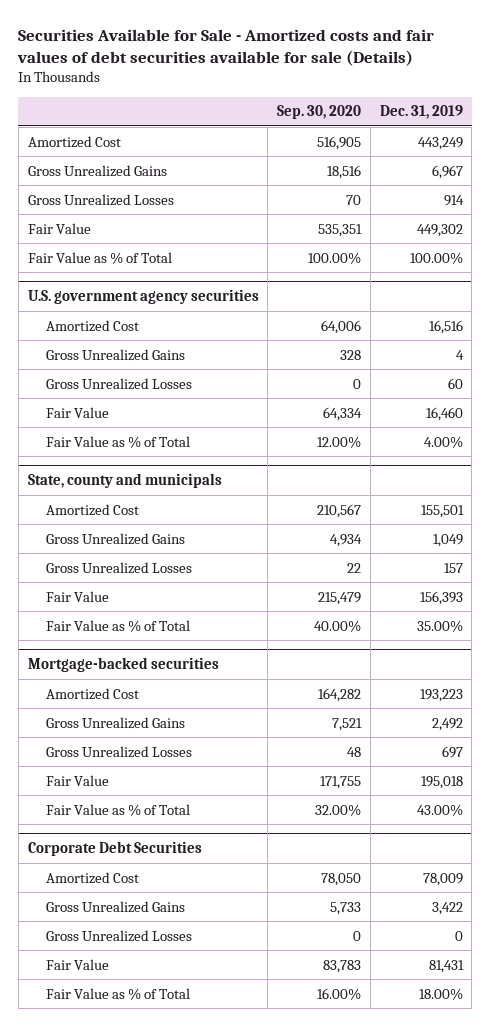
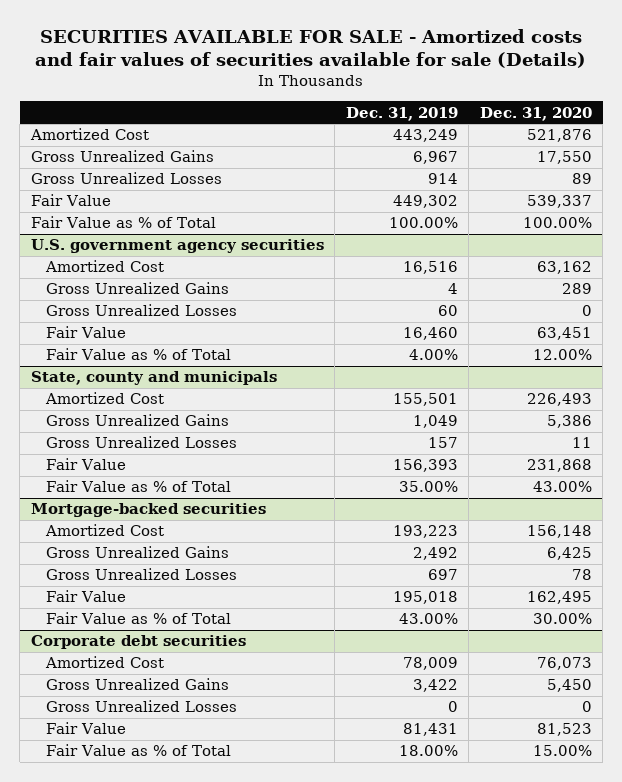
[17,28,435,66] Securities Available for Sale - Amortized costs and fair values of debt securities available for sale (Details) -> [35,28,587,69] SECURITIES AVAILABLE FOR SALE - Amortized costs and fair values of securities available for sale (Details)
[277,105,362,120] Sep. 30, 2020 -> none
none -> [479,106,592,121] Dec. 31, 2020
[27,840,202,856] Corporate Debt Securities -> [30,635,246,650] Corporate debt securities

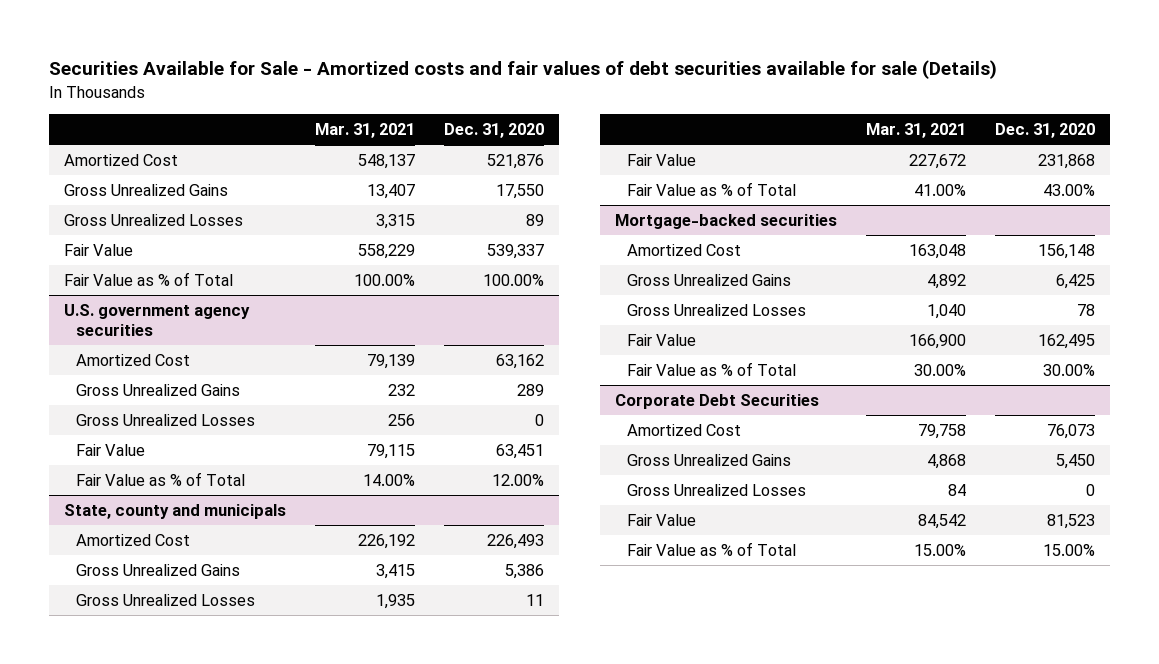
[35,28,587,69] SECURITIES AVAILABLE FOR SALE - Amortized costs and fair values of securities available for sale (Details) -> [49,60,998,80] Securities Available for Sale - Amortized costs and fair values of debt securities available for sale (Details)
[345,106,458,121] Dec. 31, 2019 -> none
none -> [315,123,416,139] Mar. 31, 2021
[30,635,246,650] Corporate debt securities -> [615,393,820,409] Corporate Debt Securities

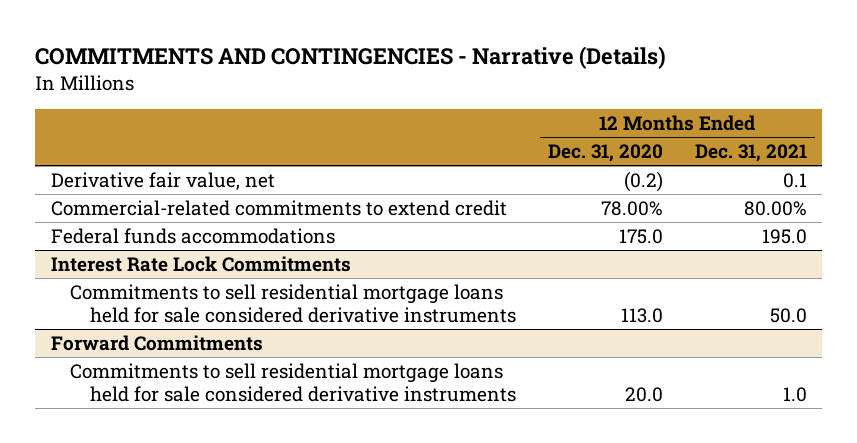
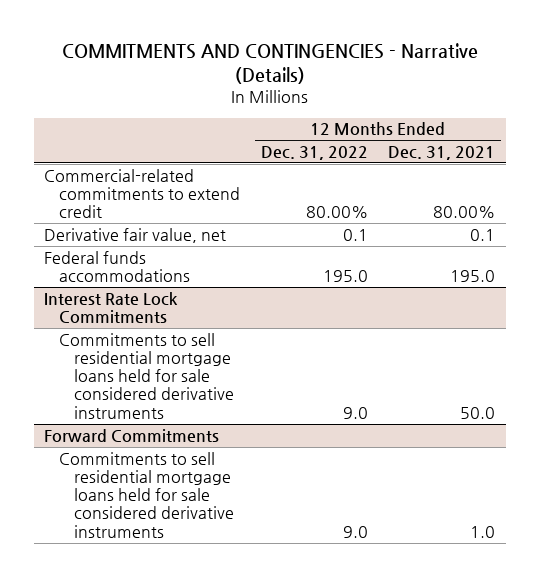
[548,144,664,163] Dec. 31, 2020 -> none
none -> [260,145,368,160] Dec. 31, 2022
[50,171,275,190] Derivative fair value, net -> [43,227,226,243] Derivative fair value, net

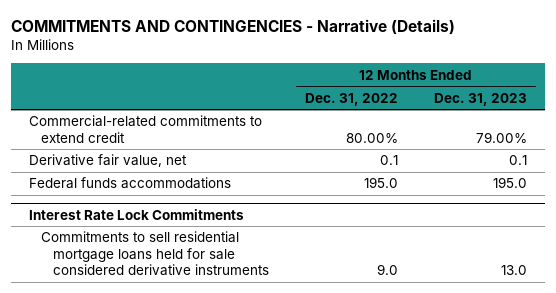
[388,145,496,160] Dec. 31, 2021 -> none
none -> [433,92,527,106] Dec. 31, 2023
[43,428,219,442] Forward Commitments -> none
[58,451,234,538] Commitments to sell residential mortgage loans held for sale considered derivative instruments -> none

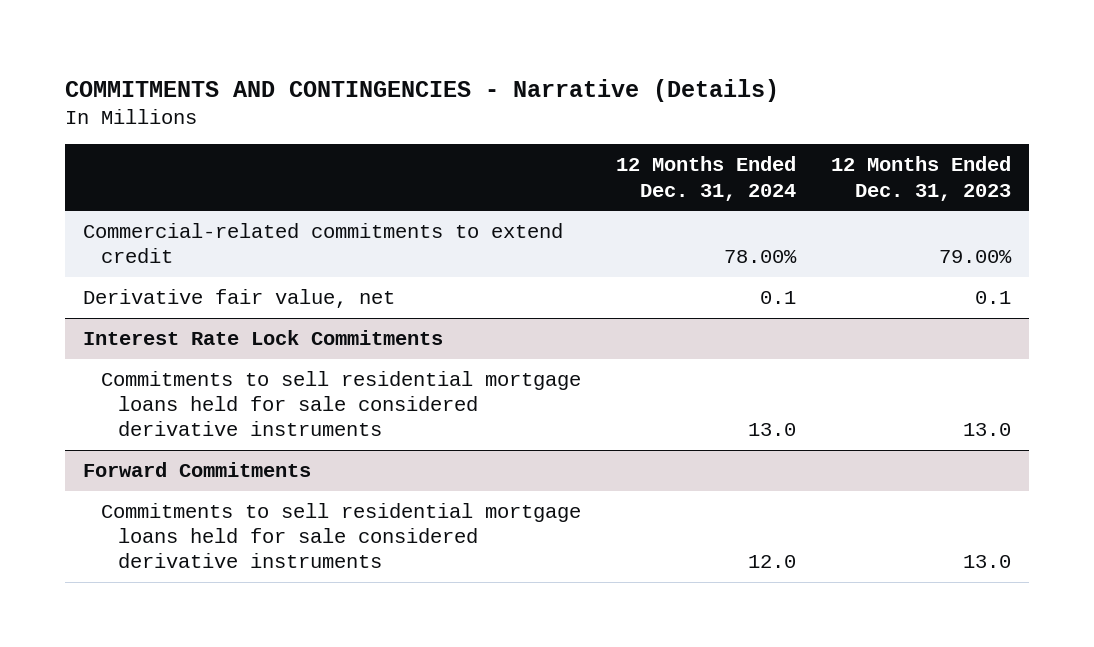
[304,92,398,106] Dec. 31, 2022 -> none
none -> [615,156,796,201] 12 Months Ended Dec. 31, 2024
[29,177,232,190] Federal funds accommodations -> none
none -> [82,462,311,478] Forward Commitments
none -> [100,503,581,569] Commitments to sell residential mortgage loans held for sale considered derivative instruments

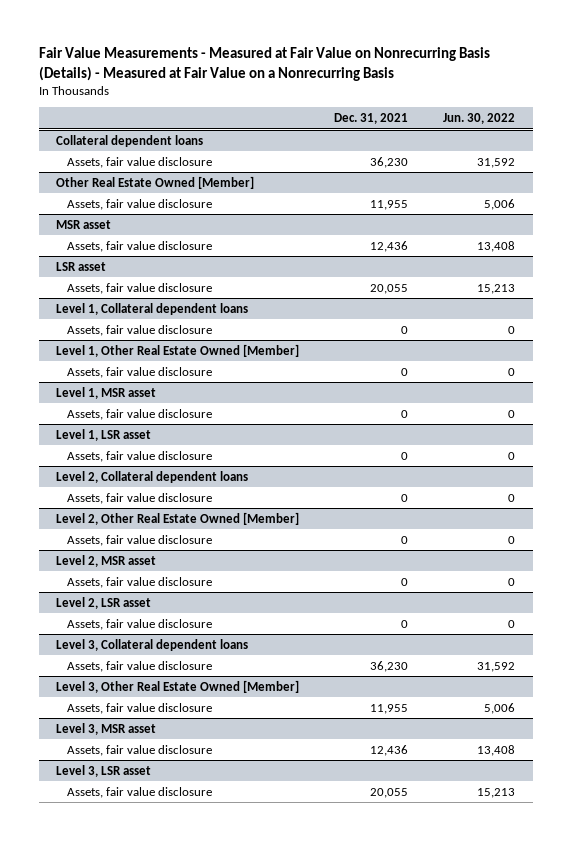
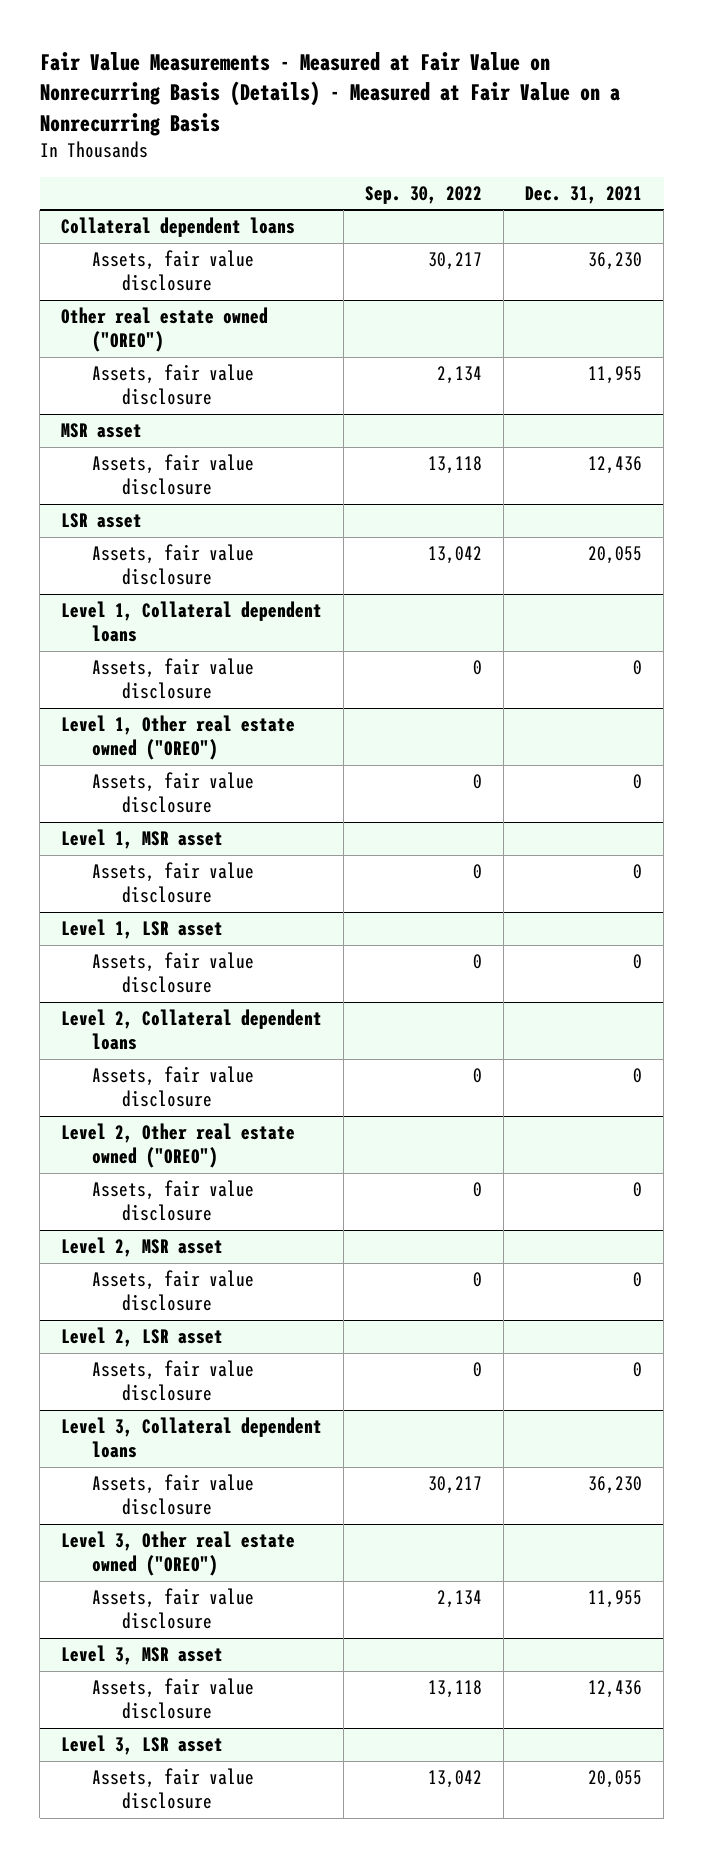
[443,112,516,124] Jun. 30, 2022 -> none
none -> [365,185,483,204] Sep. 30, 2022
[56,175,255,189] Other Real Estate Owned [Member] -> [61,307,269,353] Other real estate owned ("OREO")
[56,343,300,357] Level 1, Other Real Estate Owned [Member] -> [61,715,296,761] Level 1, Other real estate owned ("OREO")
[56,511,300,525] Level 2, Other Real Estate Owned [Member] -> [61,1123,296,1169] Level 2, Other real estate owned ("OREO")
[56,679,300,693] Level 3, Other Real Estate Owned [Member] -> [61,1531,296,1577] Level 3, Other real estate owned ("OREO")

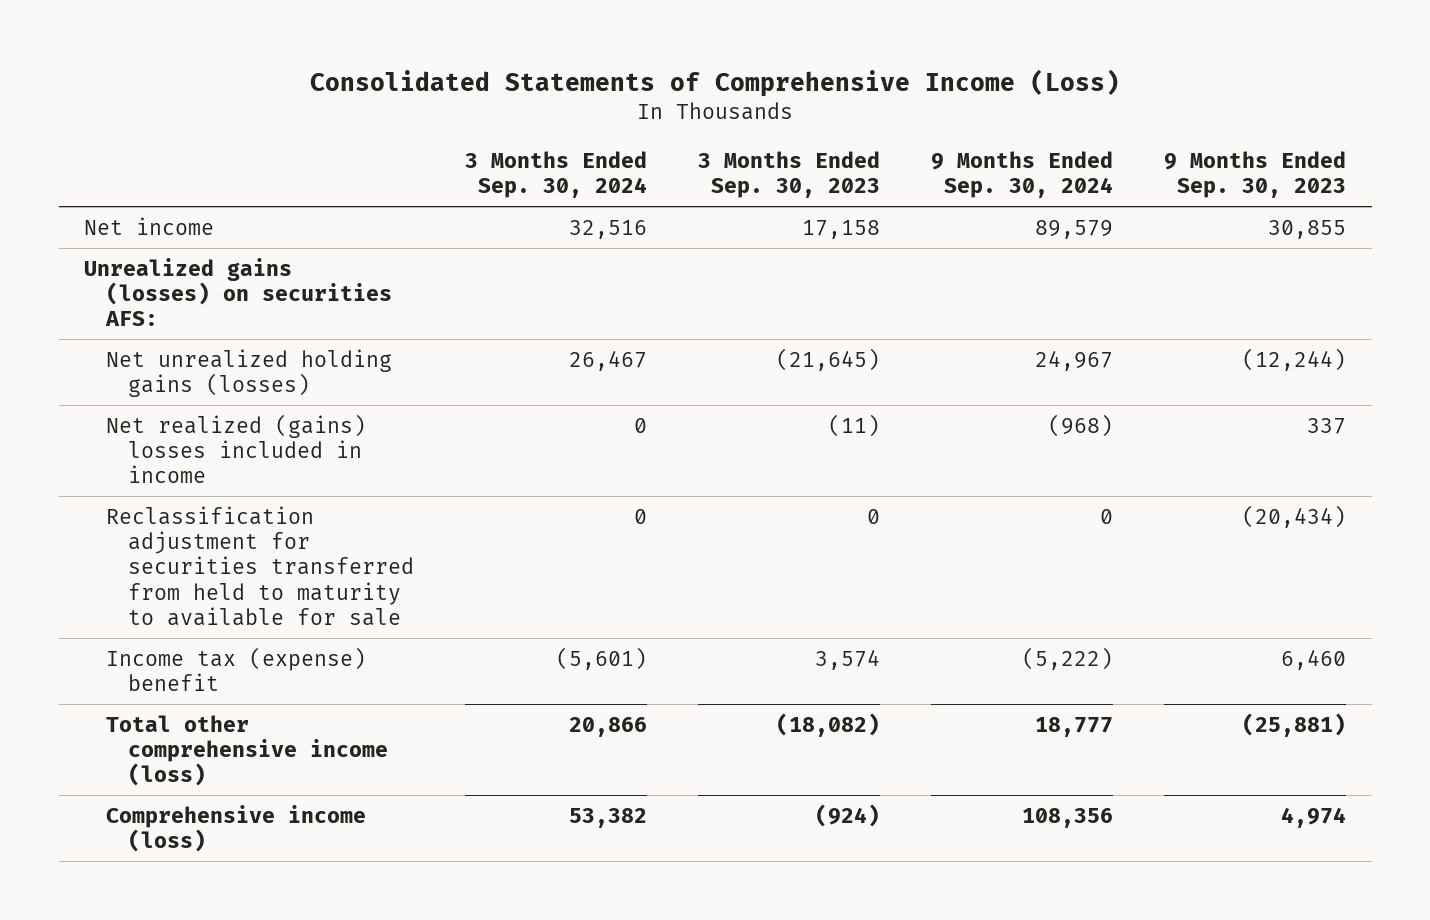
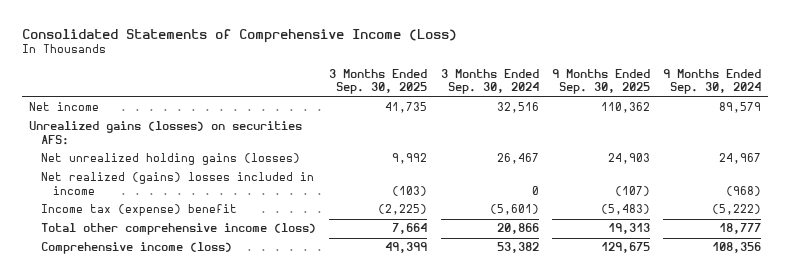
[697,150,880,198] 3 Months Ended Sep. 30, 2023 -> none
[1164,150,1347,198] 9 Months Ended Sep. 30, 2023 -> none
none -> [329,68,428,95] 3 Months Ended Sep. 30, 2025
none -> [551,68,650,95] 9 Months Ended Sep. 30, 2025
[106,505,414,626] Reclassification adjustment for securities transferred from held to maturity to available for sale -> none

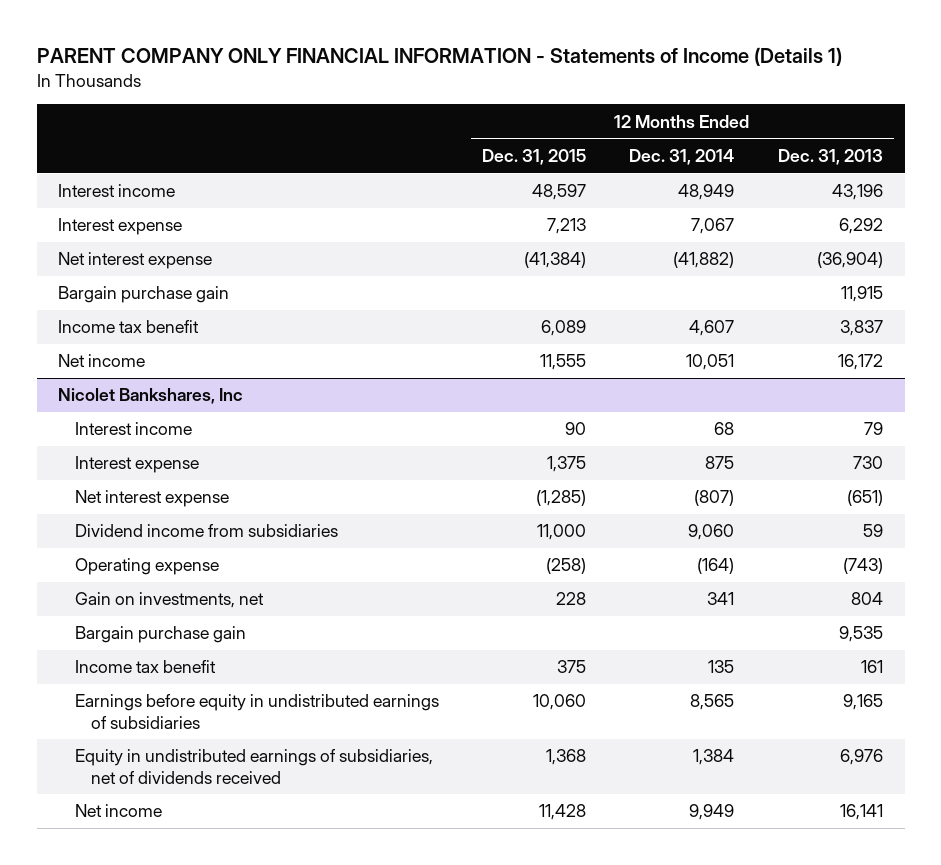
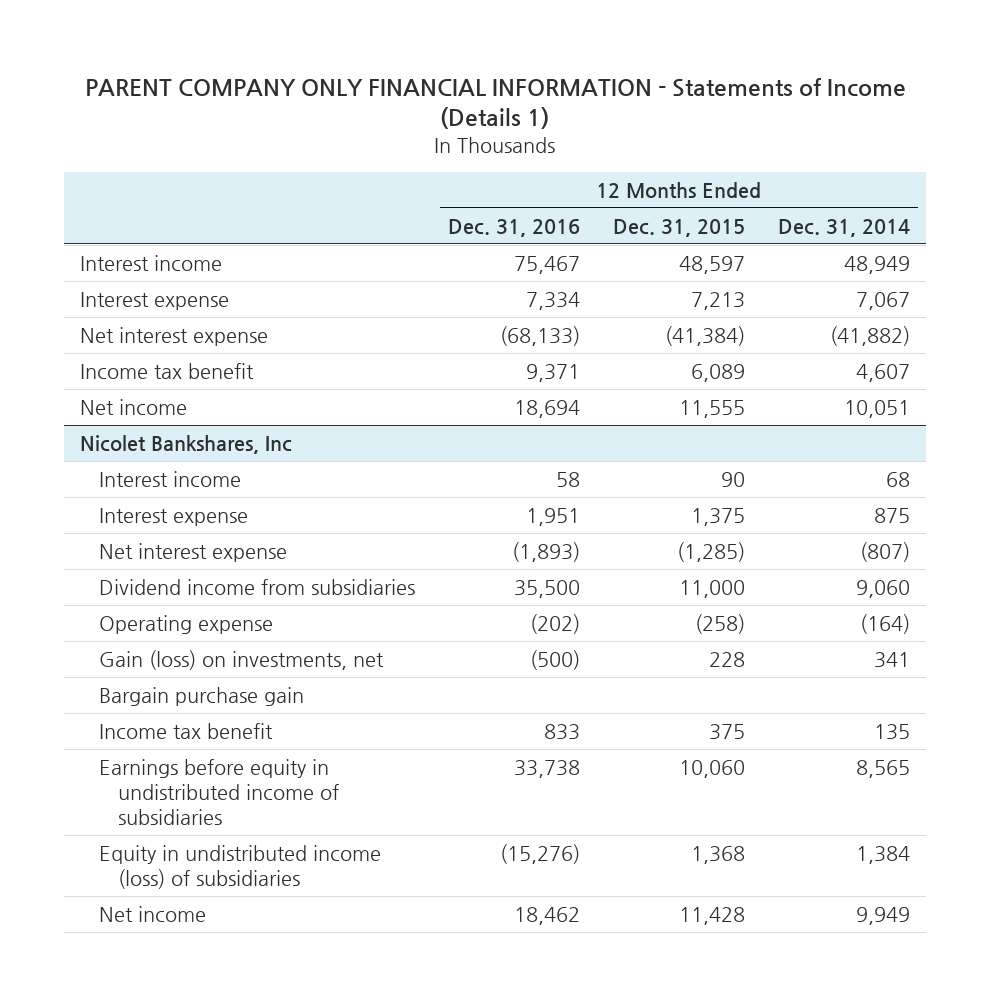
[777,148,883,165] Dec. 31, 2013 -> none
none -> [448,218,581,237] Dec. 31, 2016
[58,286,230,304] Bargain purchase gain -> none
[74,592,264,609] Gain on investments, net -> [99,649,385,670] Gain (loss) on investments, net
[74,694,439,729] Earnings before equity in undistributed earnings of subsidiaries -> [99,758,340,825] Earnings before equity in undistributed income of subsidiaries
[74,749,433,784] Equity in undistributed earnings of subsidiaries, net of dividends received -> [99,844,382,889] Equity in undistributed income (loss) of subsidiaries

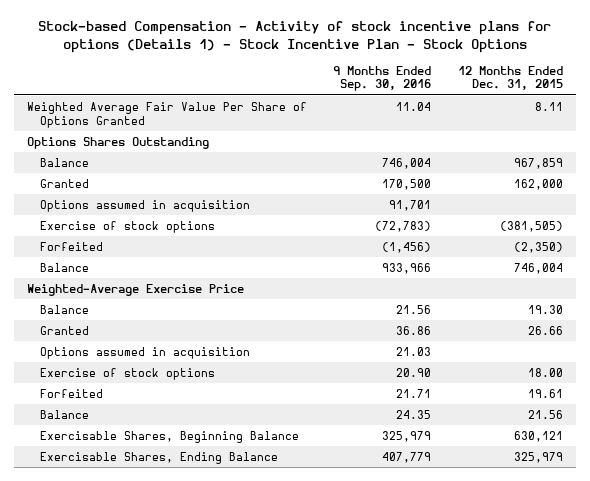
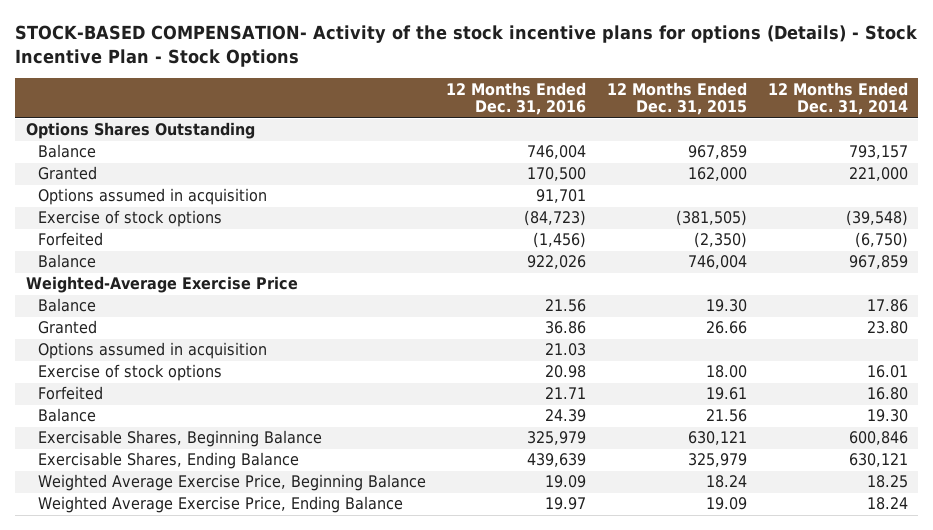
[37,21,551,53] Stock-based Compensation - Activity of stock incentive plans for options (Details 1) - Stock Incentive Plan - Stock Options -> [15,25,919,67] STOCK-BASED COMPENSATION- Activity of the stock incentive plans for options (Details) - Stock Incentive Plan - Stock Options
[333,65,432,92] 9 Months Ended Sep. 30, 2016 -> none
none -> [446,81,587,116] 12 Months Ended Dec. 31, 2016
none -> [767,81,908,116] 12 Months Ended Dec. 31, 2014
[27,101,308,128] Weighted Average Fair Value Per Share of Options Granted -> none
none -> [37,474,426,492] Weighted Average Exercise Price, Beginning Balance
none -> [37,496,403,514] Weighted Average Exercise Price, Ending Balance

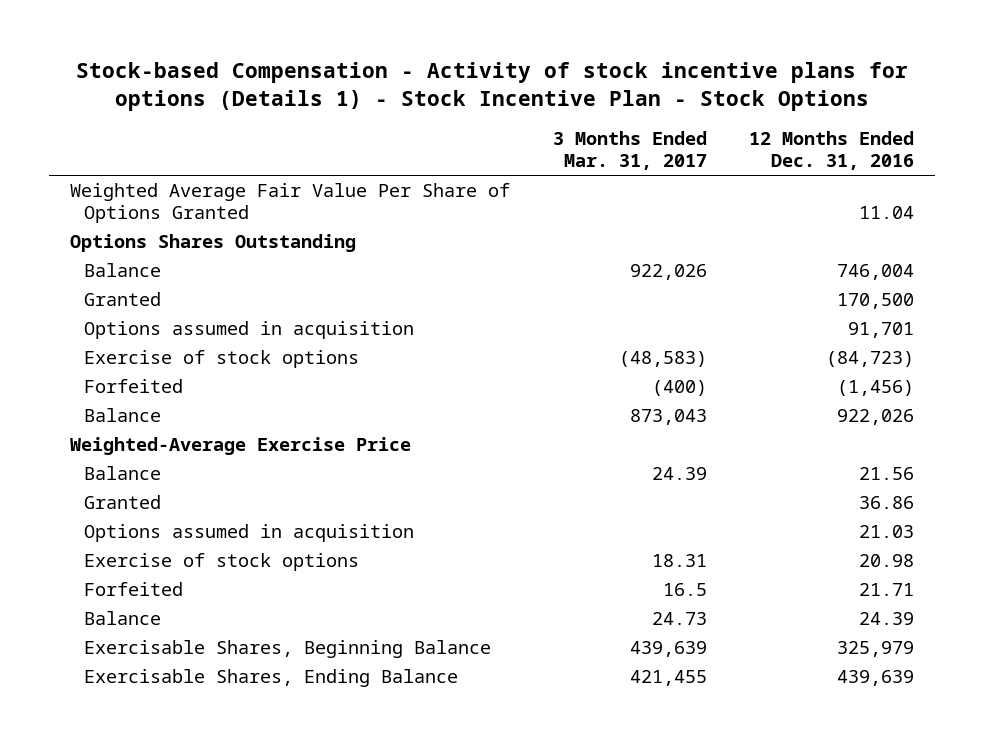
[15,25,919,67] STOCK-BASED COMPENSATION- Activity of the stock incentive plans for options (Details) - Stock Incentive Plan - Stock Options -> [76,61,909,111] Stock-based Compensation - Activity of stock incentive plans for options (Details 1) - Stock Incentive Plan - Stock Options
[606,81,747,116] 12 Months Ended Dec. 31, 2015 -> none
[767,81,908,116] 12 Months Ended Dec. 31, 2014 -> none
none -> [552,131,707,171] 3 Months Ended Mar. 31, 2017
none -> [70,183,511,224] Weighted Average Fair Value Per Share of Options Granted
[37,474,426,492] Weighted Average Exercise Price, Beginning Balance -> none
[37,496,403,514] Weighted Average Exercise Price, Ending Balance -> none

